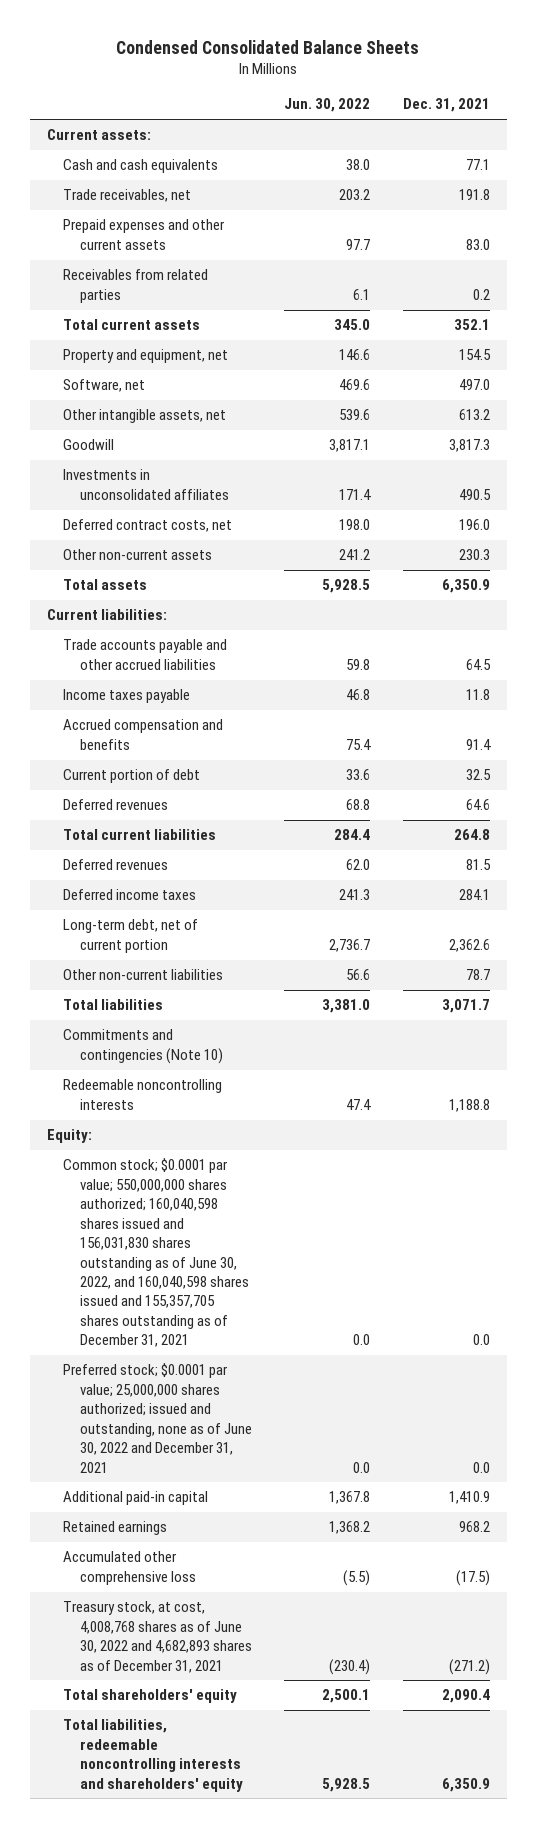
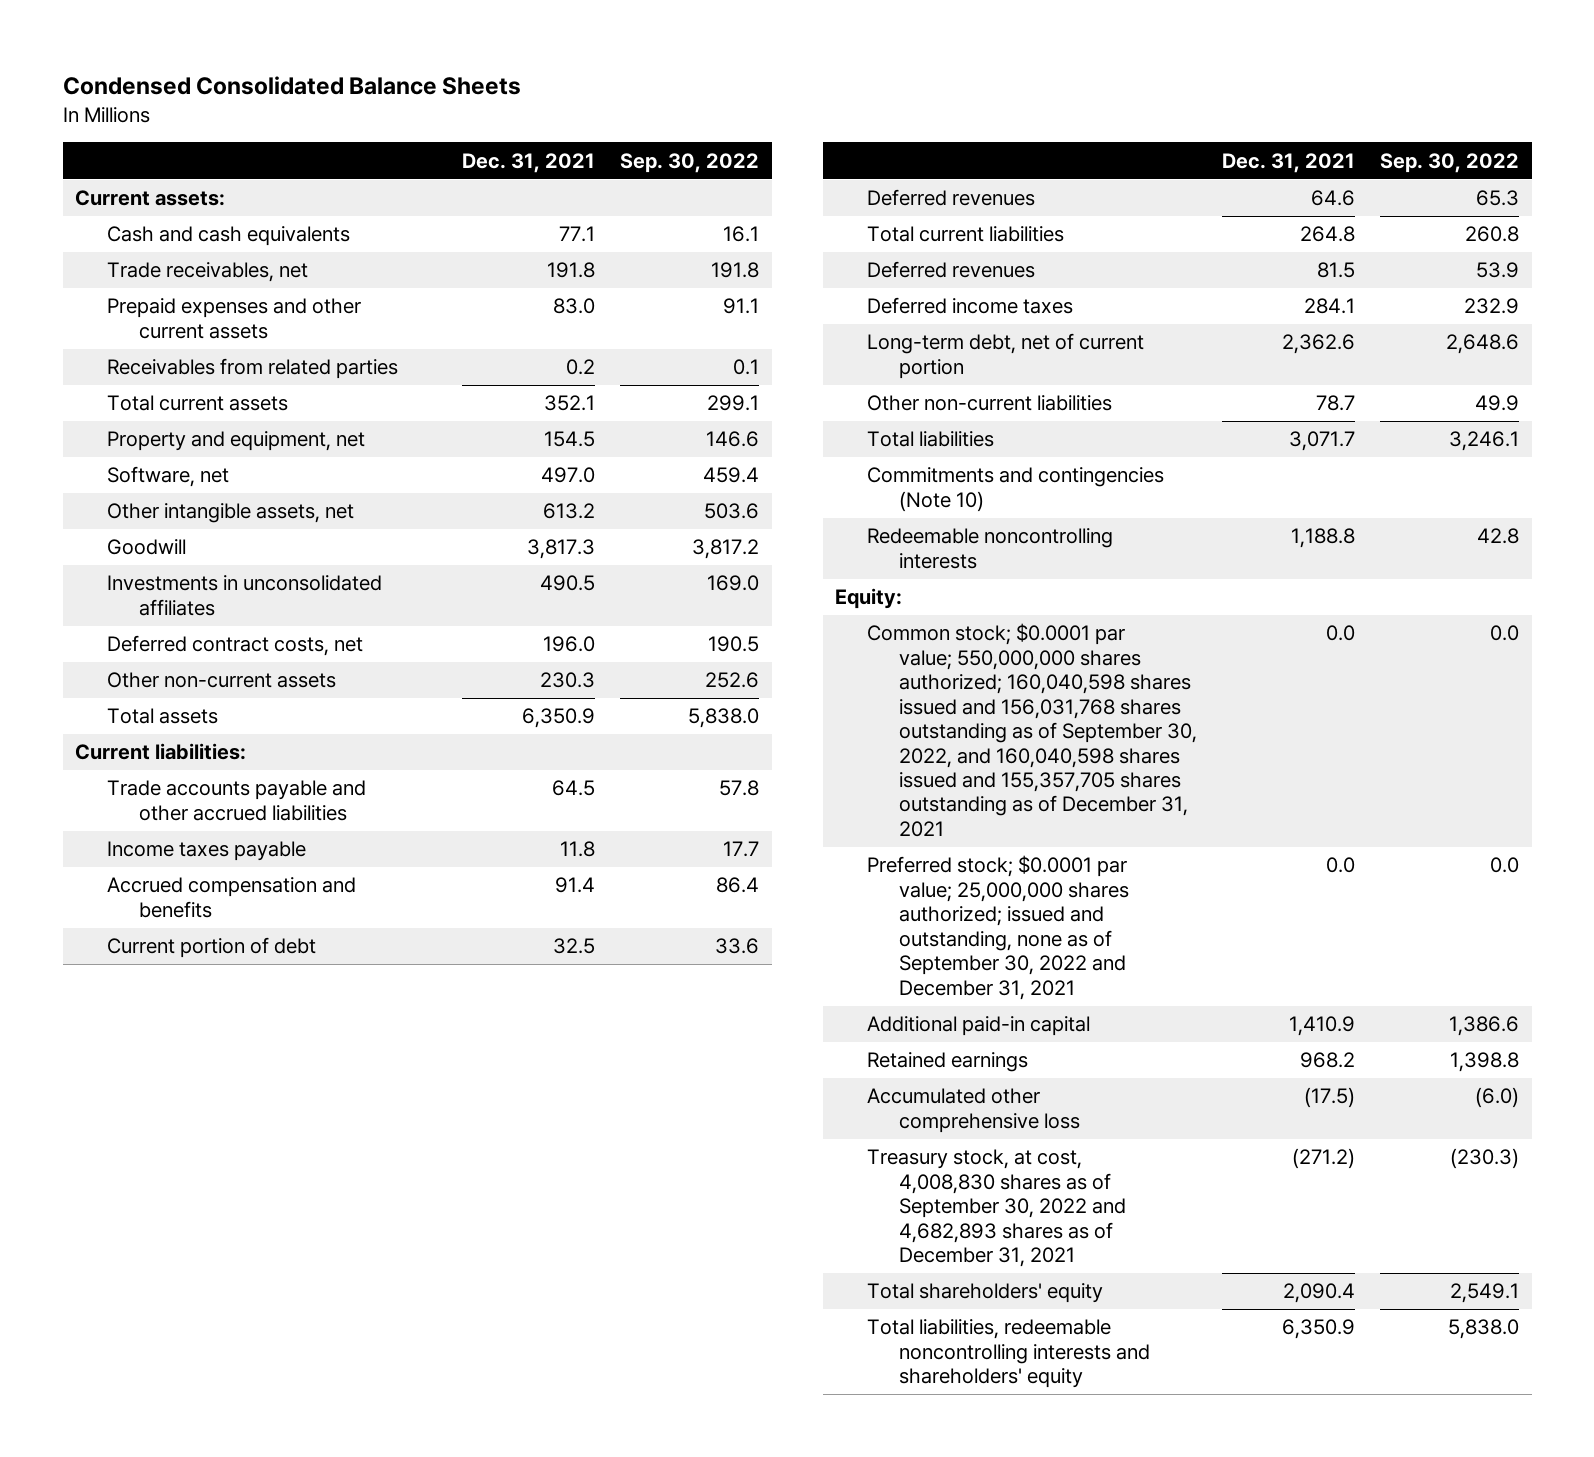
[284,98,371,113] Jun. 30, 2022 -> none
none -> [620,152,760,173] Sep. 30, 2022
[63,1158,249,1348] Common stock; $0.0001 par value; 550,000,000 shares authorized; 160,040,598 shares issued and 156,031,830 shares outstanding as of June 30, 2022, and 160,040,598 shares issued and 155,357,705 shares outstanding as of December 31, 2021 -> [867,623,1198,837] Common stock; $0.0001 par value; 550,000,000 shares authorized; 160,040,598 shares issued and 156,031,768 shares outstanding as of September 30, 2022, and 160,040,598 shares issued and 155,357,705 shares outstanding as of December 31, 2021
[63,1363,252,1473] Preferred stock; $0.0001 par value; 25,000,000 shares authorized; issued and outstanding, none as of June 30, 2022 and December 31, 2021 -> [867,855,1130,1000] Preferred stock; $0.0001 par value; 25,000,000 shares authorized; issued and outstanding, none as of September 30, 2022 and December 31, 2021
[63,1601,252,1673] Treasury stock, at cost, 4,008,768 shares as of June 30, 2022 and 4,682,893 shares as of December 31, 2021 -> [867,1149,1127,1268] Treasury stock, at cost, 4,008,830 shares as of September 30, 2022 and 4,682,893 shares as of December 31, 2021

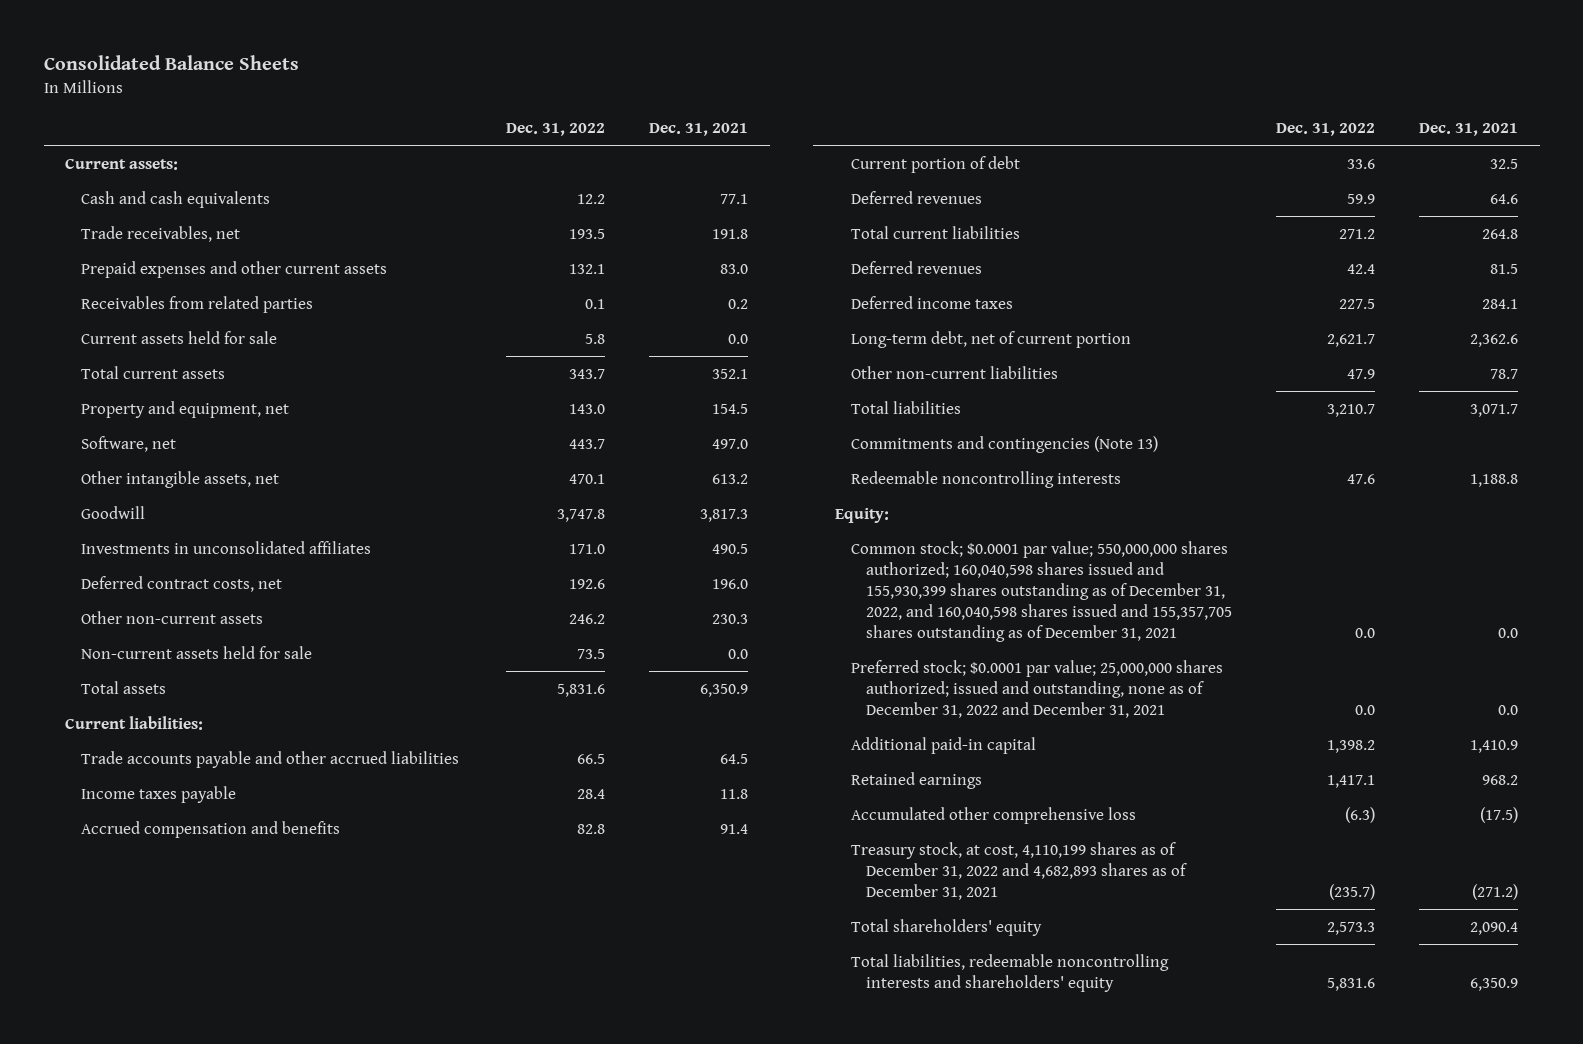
[62,76,521,96] Condensed Consolidated Balance Sheets -> [43,55,299,71] Consolidated Balance Sheets
[620,152,760,173] Sep. 30, 2022 -> none
none -> [506,123,606,137] Dec. 31, 2022
none -> [81,330,278,344] Current assets held for sale
none -> [81,645,313,659] Non-current assets held for sale
[867,467,1165,512] Commitments and contingencies (Note 10) -> [850,435,1158,453] Commitments and contingencies (Note 13)
[867,623,1198,837] Common stock; $0.0001 par value; 550,000,000 shares authorized; 160,040,598 shares issued and 156,031,768 shares outstanding as of September 30, 2022, and 160,040,598 shares issued and 155,357,705 shares outstanding as of December 31, 2021 -> [850,540,1233,643] Common stock; $0.0001 par value; 550,000,000 shares authorized; 160,040,598 shares issued and 155,930,399 shares outstanding as of December 31, 2022, and 160,040,598 shares issued and 155,357,705 shares outstanding as of December 31, 2021
[867,855,1130,1000] Preferred stock; $0.0001 par value; 25,000,000 shares authorized; issued and outstanding, none as of September 30, 2022 and December 31, 2021 -> [850,659,1223,718] Preferred stock; $0.0001 par value; 25,000,000 shares authorized; issued and outstanding, none as of December 31, 2022 and December 31, 2021
[867,1149,1127,1268] Treasury stock, at cost, 4,008,830 shares as of September 30, 2022 and 4,682,893 shares as of December 31, 2021 -> [850,841,1188,900] Treasury stock, at cost, 4,110,199 shares as of December 31, 2022 and 4,682,893 shares as of December 31, 2021

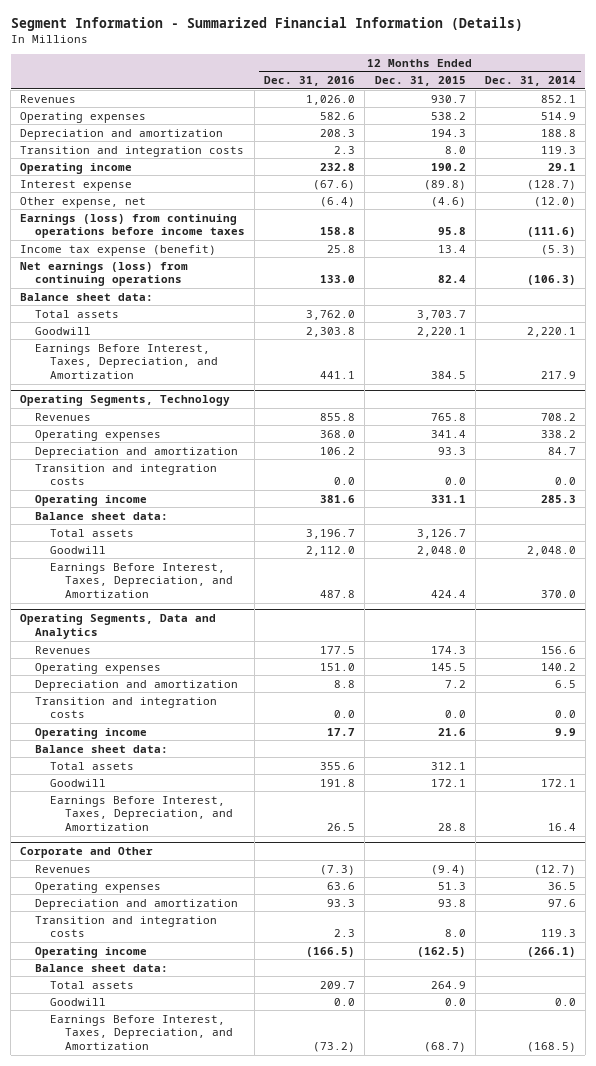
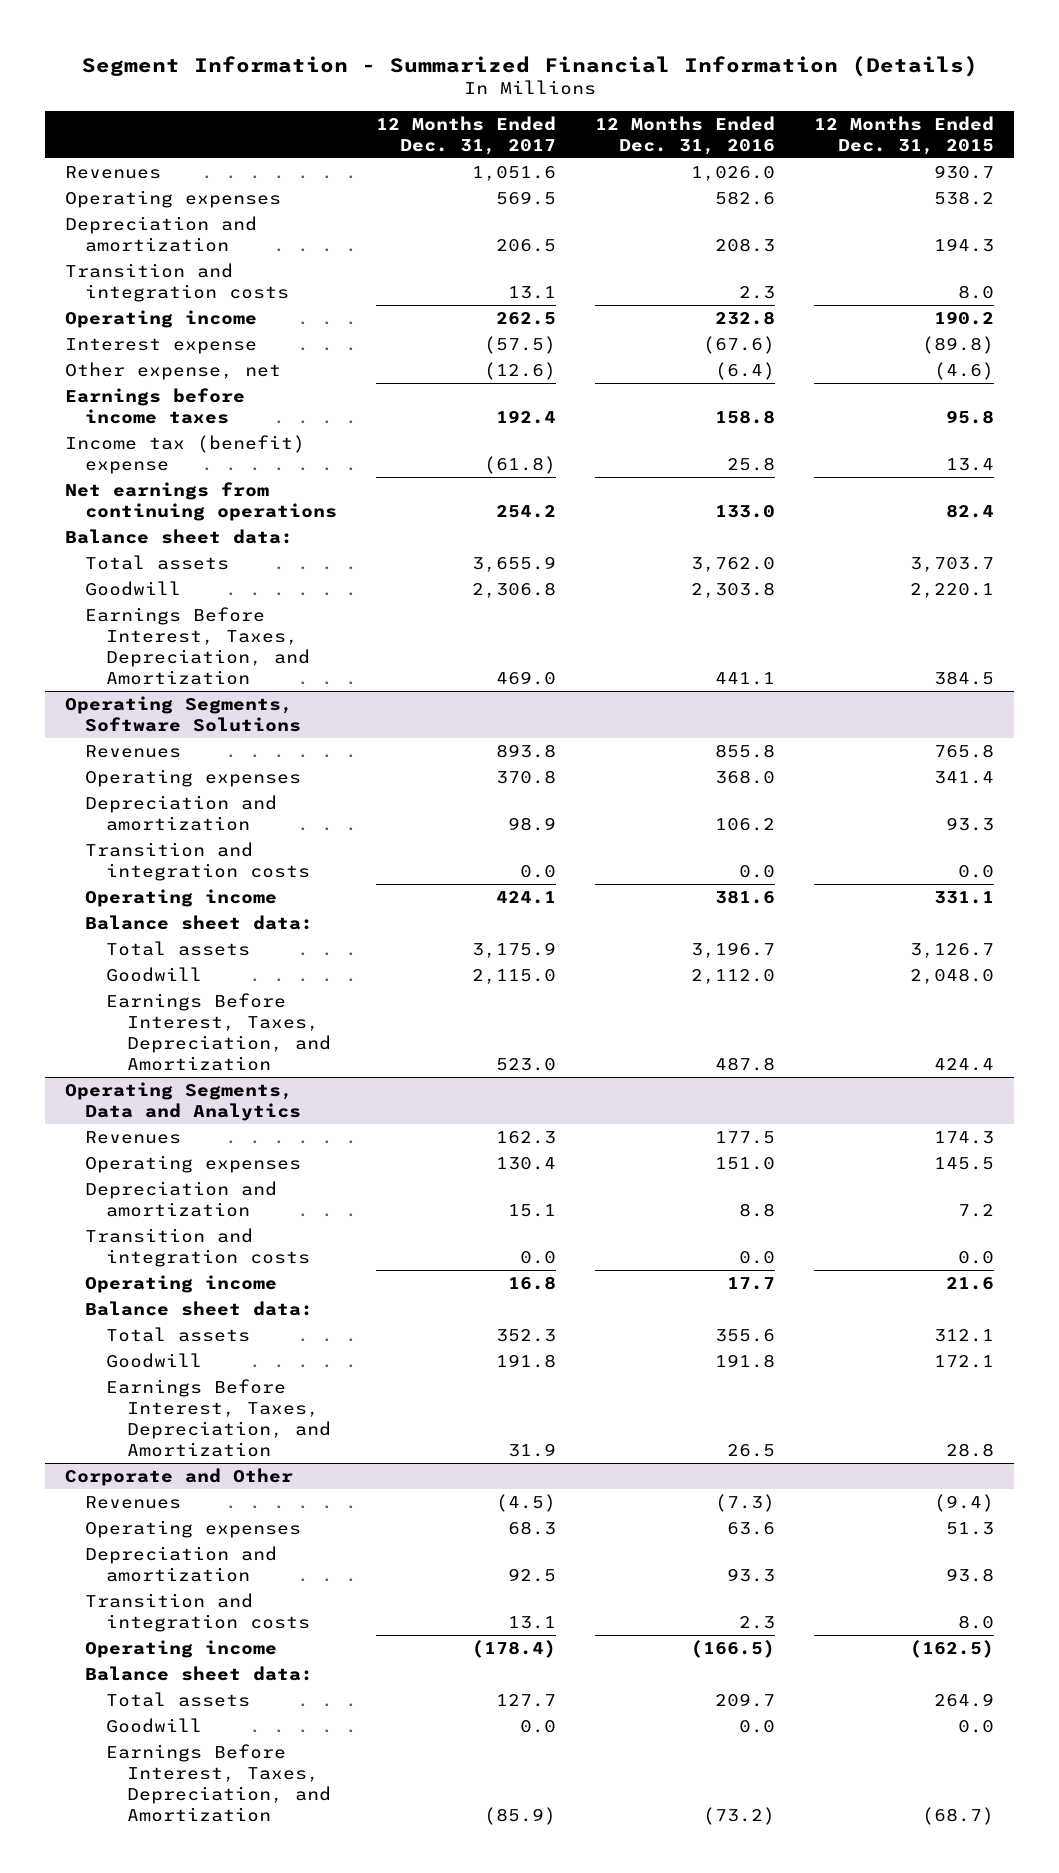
[484,76,576,87] Dec. 31, 2014 -> none
none -> [376,115,557,155] 12 Months Ended Dec. 31, 2017
[20,213,246,239] Earnings (loss) from continuing operations before income taxes -> [64,387,245,424] Earnings before income taxes
[20,244,217,256] Income tax expense (benefit) -> [64,434,305,474] Income tax (benefit) expense
[20,261,189,287] Net earnings (loss) from continuing operations -> [64,481,338,521] Net earnings from continuing operations
[20,395,231,407] Operating Segments, Technology -> none
none -> [64,695,302,732] Operating Segments, Software Solutions

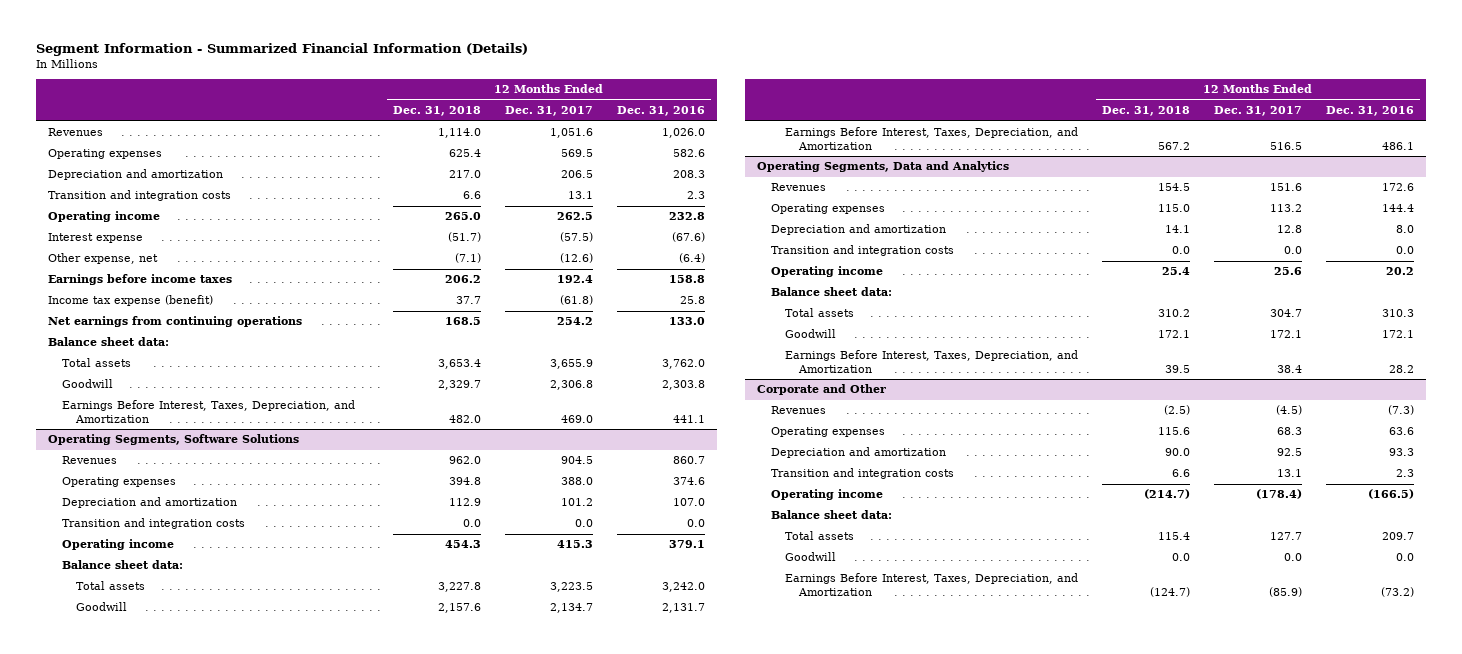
[814,115,995,155] 12 Months Ended Dec. 31, 2015 -> none
none -> [393,106,482,117] Dec. 31, 2018
[64,434,305,474] Income tax (benefit) expense -> [47,295,213,307] Income tax expense (benefit)
[496,743,557,758] 893.8 -> [561,456,594,465] 904.5
[715,743,776,758] 855.8 -> [672,456,705,465] 860.7
[496,769,557,784] 370.8 -> [561,477,594,486] 388.0
[715,769,776,784] 368.0 -> [672,477,705,486] 374.6
[508,816,557,831] 98.9 -> [561,498,594,507] 101.2
[715,817,776,831] 106.2 -> [672,498,705,507] 107.0
[496,890,557,904] 424.1 -> [557,540,594,549] 415.3
[715,889,776,904] 381.6 -> [668,540,705,549] 379.1
[472,941,557,958] 3,175.9 -> [550,582,594,593] 3,223.5
[691,941,776,958] 3,196.7 -> [661,582,705,593] 3,242.0
[472,968,557,984] 2,115.0 -> [550,603,594,614] 2,134.7
[691,968,776,984] 2,112.0 -> [661,603,705,614] 2,131.7
[496,1057,557,1071] 523.0 -> [1269,141,1302,150] 516.5
[715,1056,776,1071] 487.8 -> [1381,141,1414,150] 486.1
[496,1130,557,1144] 162.3 -> [1269,183,1302,192] 151.6
[715,1130,776,1144] 177.5 -> [1381,183,1414,192] 172.6
[496,1156,557,1170] 130.4 -> [1269,204,1302,213] 113.2
[715,1156,776,1170] 151.0 -> [1381,204,1414,213] 144.4
[508,1203,557,1217] 15.1 -> [1276,225,1302,234] 12.8
[739,1202,776,1217] 8.8 -> [1395,225,1414,234] 8.0
[508,1275,557,1290] 16.8 -> [1273,267,1302,276] 25.6
[727,1276,776,1290] 17.7 -> [1385,267,1414,276] 20.2
[496,1328,557,1342] 352.3 -> [1269,309,1302,318] 304.7
[715,1328,776,1342] 355.6 -> [1381,309,1414,318] 310.3
[496,1353,557,1368] 191.8 -> [1269,330,1302,339] 172.1
[715,1353,776,1368] 191.8 -> [1381,330,1414,339] 172.1
[508,1442,557,1457] 31.9 -> [1276,364,1302,373] 38.4
[727,1443,776,1457] 26.5 -> [1388,364,1414,373] 28.2

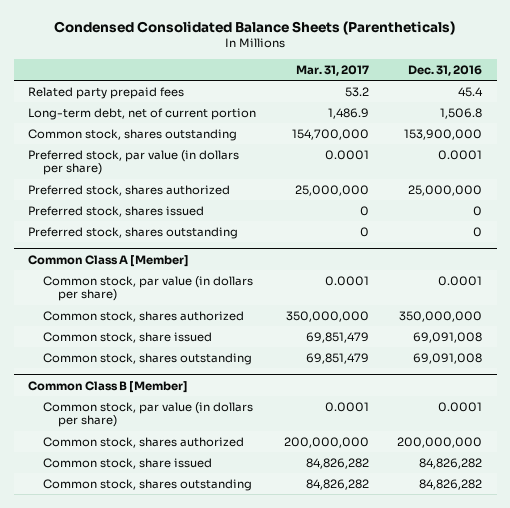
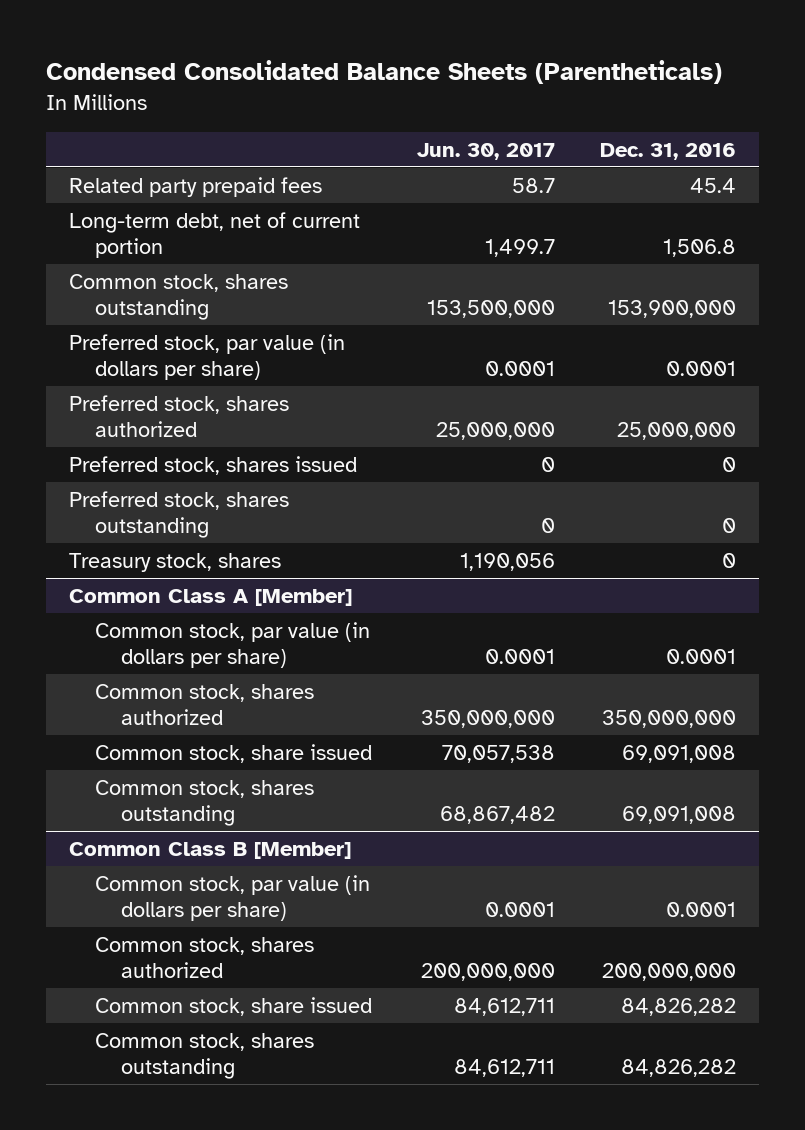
[296,64,370,76] Mar. 31, 2017 -> none
none -> [417,142,556,160] Jun. 30, 2017
none -> [68,553,281,573] Treasury stock, shares

